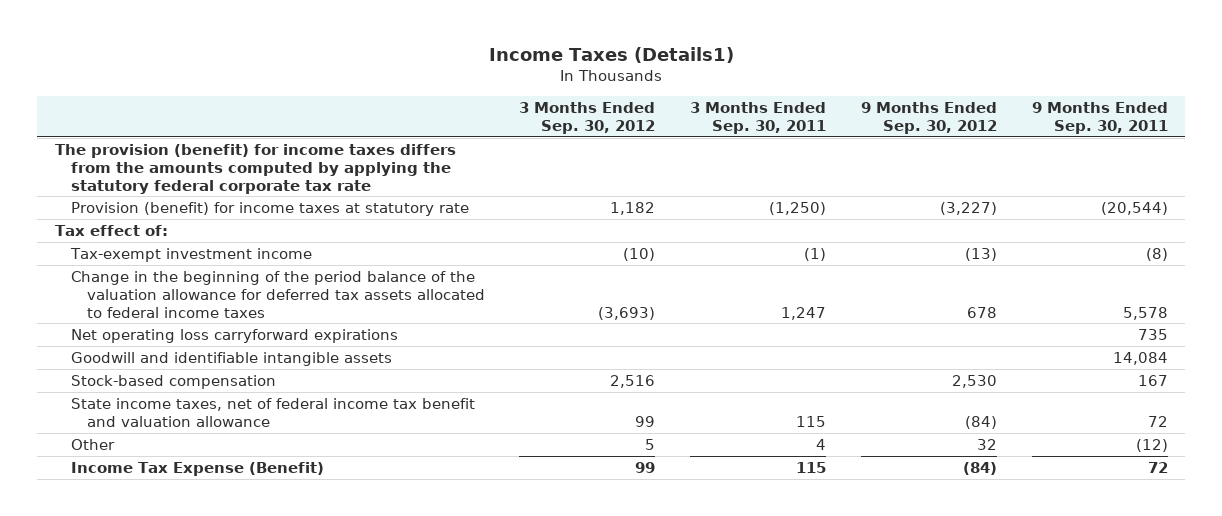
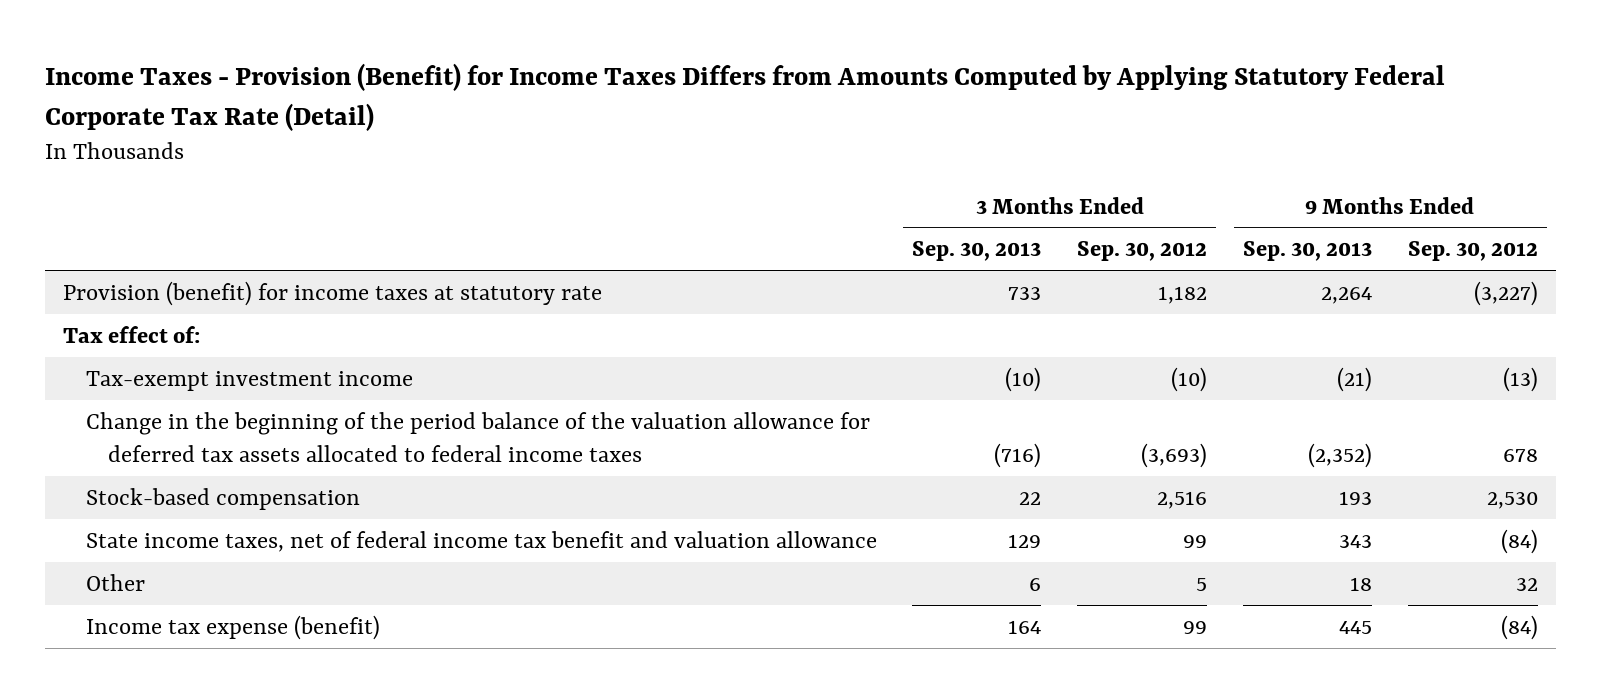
[489,46,735,63] Income Taxes (Details1) -> [45,62,1446,131] Income Taxes - Provision (Benefit) for Income Taxes Differs from Amounts Computed by Applying Statutory Federal Corporate Tax Rate (Detail)
[690,101,827,134] 3 Months Ended Sep. 30, 2011 -> none
[1031,101,1168,134] 9 Months Ended Sep. 30, 2011 -> none
none -> [912,241,1042,262] Sep. 30, 2013
none -> [1242,241,1372,262] Sep. 30, 2013
[54,143,456,194] The provision (benefit) for income taxes differs from the amounts computed by applying the statutory federal corporate tax rate -> none
[70,328,398,343] Net operating loss carryforward expirations -> none
[70,351,392,366] Goodwill and identifiable intangible assets -> none
[70,461,324,476] Income Tax Expense (Benefit) -> [85,614,380,640] Income tax expense (benefit)

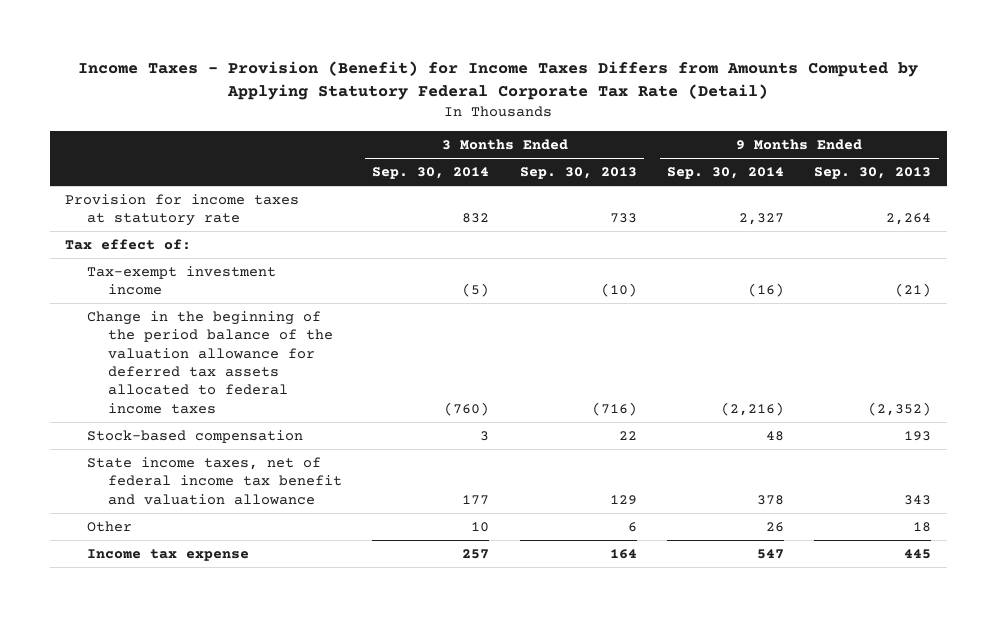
[1077,241,1208,262] Sep. 30, 2012 -> none
[1407,241,1538,262] Sep. 30, 2012 -> none
none -> [372,166,490,179] Sep. 30, 2014
none -> [667,166,785,179] Sep. 30, 2014
[62,280,602,306] Provision (benefit) for income taxes at statutory rate -> [65,193,300,227] Provision for income taxes at statutory rate
[85,614,380,640] Income tax expense (benefit) -> [86,548,249,561] Income tax expense

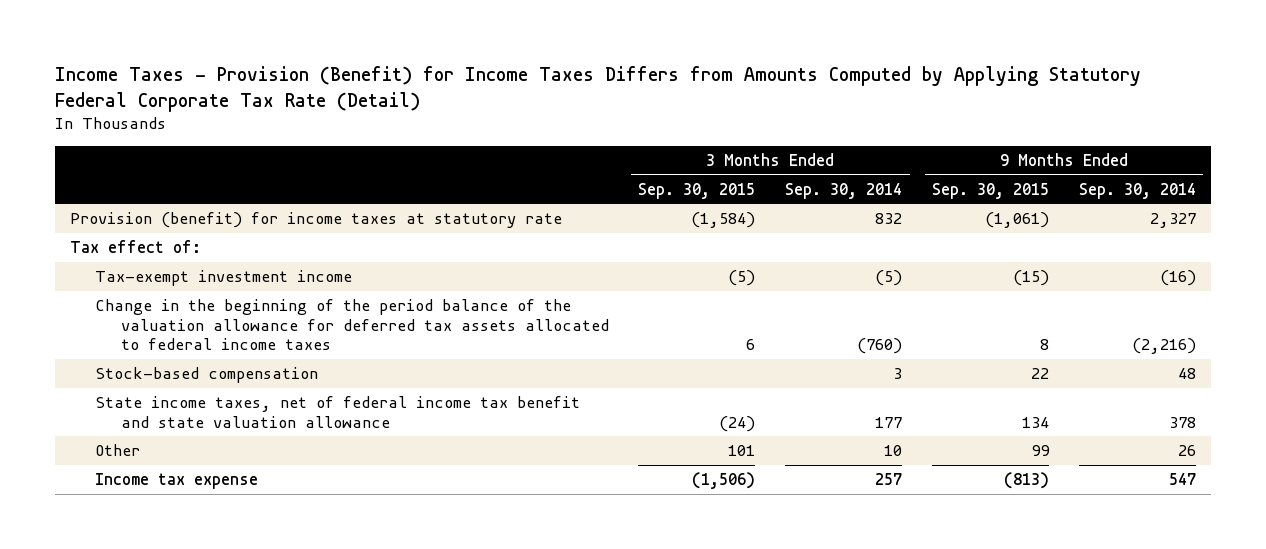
[519,166,637,179] Sep. 30, 2013 -> none
[814,166,932,179] Sep. 30, 2013 -> none
none -> [638,182,756,199] Sep. 30, 2015
none -> [932,182,1050,199] Sep. 30, 2015
[65,193,300,227] Provision for income taxes at statutory rate -> [69,212,562,229] Provision (benefit) for income taxes at statutory rate
[86,456,343,505] State income taxes, net of federal income tax benefit and valuation allowance -> [95,396,581,428] State income taxes, net of federal income tax benefit and state valuation allowance

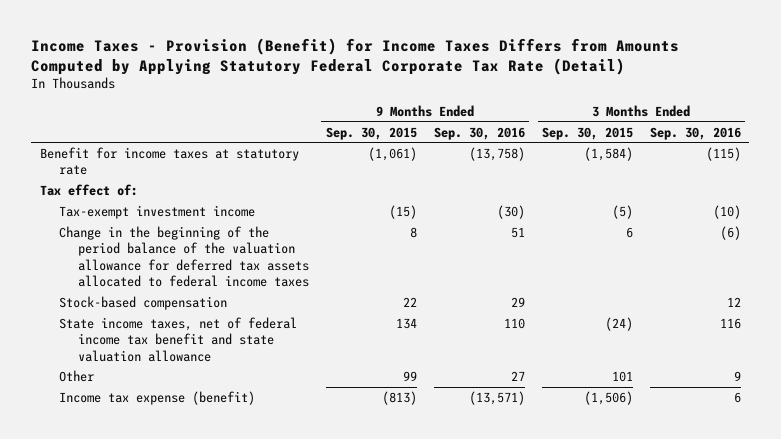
[785,182,903,199] Sep. 30, 2014 -> none
[1078,182,1196,199] Sep. 30, 2014 -> none
none -> [433,126,525,140] Sep. 30, 2016
none -> [649,126,741,140] Sep. 30, 2016
[69,212,562,229] Provision (benefit) for income taxes at statutory rate -> [39,146,299,176] Benefit for income taxes at statutory rate
[95,473,259,490] Income tax expense -> [58,390,255,405] Income tax expense (benefit)

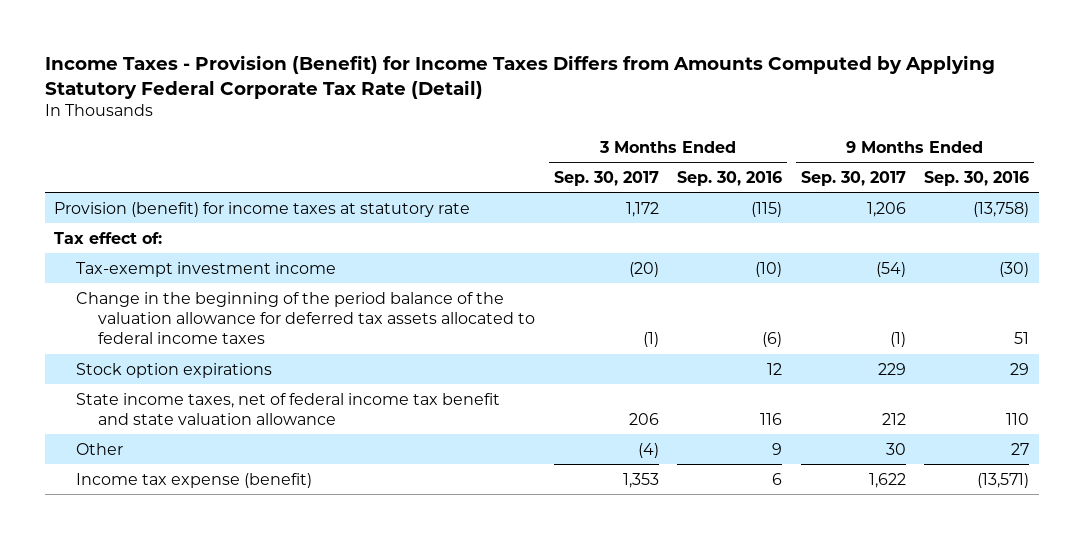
[325,126,417,140] Sep. 30, 2015 -> none
[541,126,633,140] Sep. 30, 2015 -> none
none -> [553,170,659,186] Sep. 30, 2017
none -> [800,170,906,186] Sep. 30, 2017
[39,146,299,176] Benefit for income taxes at statutory rate -> [54,201,471,217] Provision (benefit) for income taxes at statutory rate
[58,295,227,310] Stock-based compensation -> [76,362,273,378] Stock option expirations

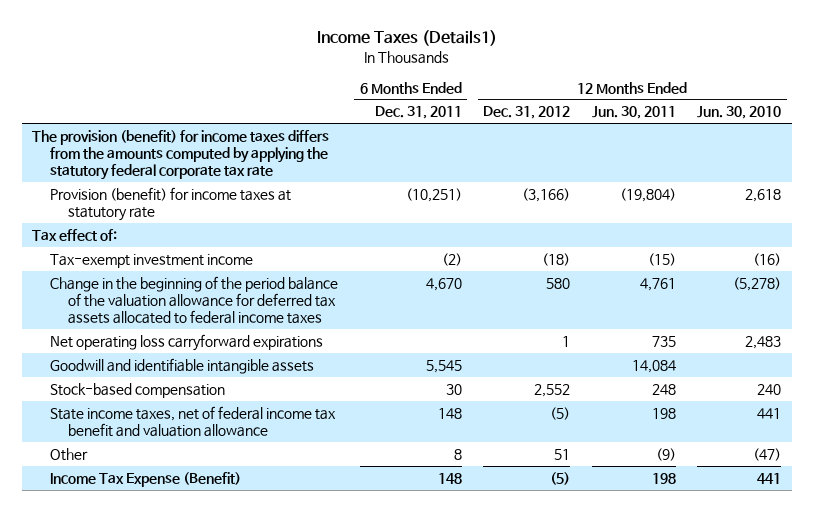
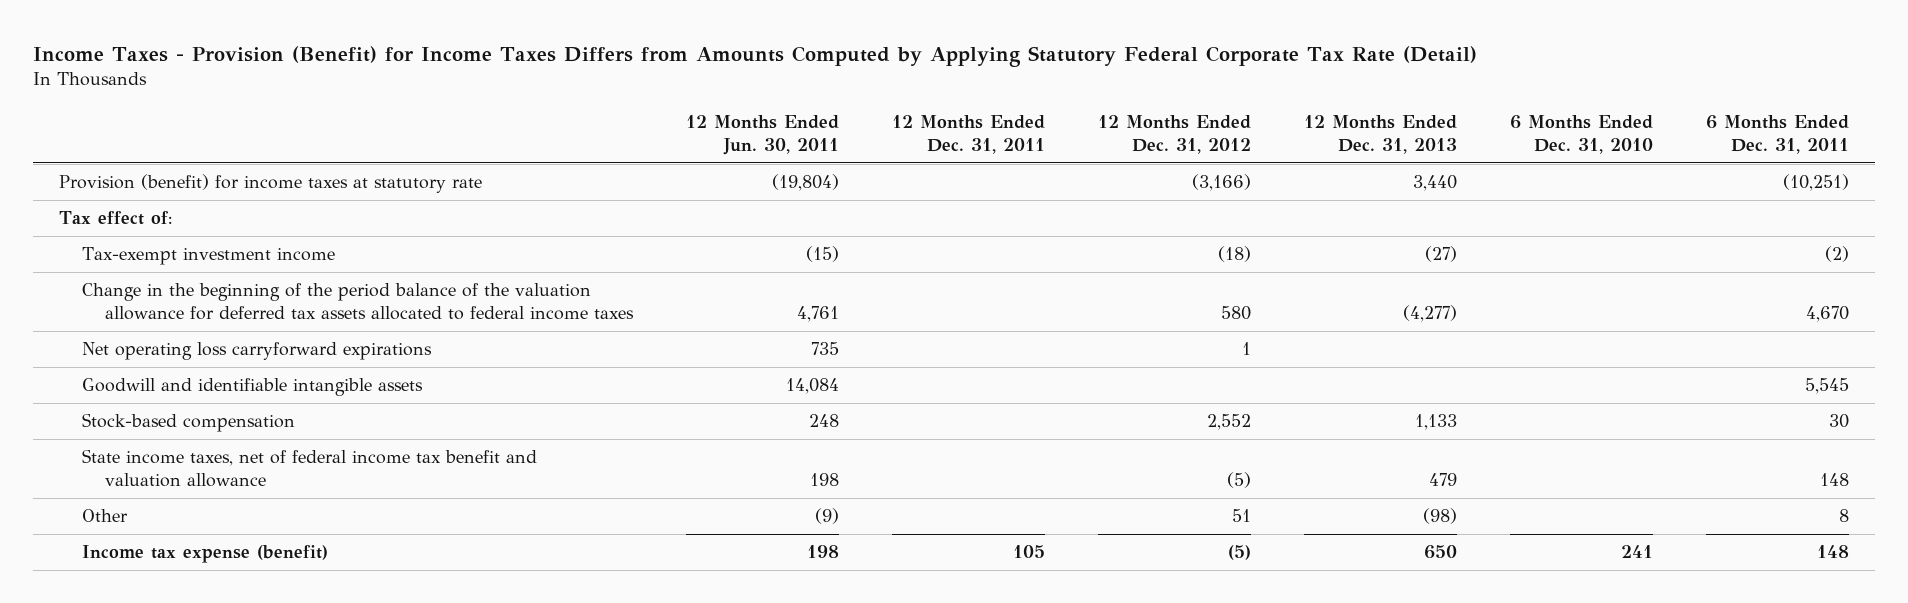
[316,30,497,47] Income Taxes (Details1) -> [33,45,1478,67] Income Taxes - Provision (Benefit) for Income Taxes Differs from Amounts Computed by Applying Statutory Federal Corporate Tax Rate (Detail)
[697,106,782,120] Jun. 30, 2010 -> none
none -> [892,114,1046,154] 12 Months Ended Dec. 31, 2011
none -> [1303,114,1457,154] 12 Months Ended Dec. 31, 2013
none -> [1509,114,1653,154] 6 Months Ended Dec. 31, 2010
[32,129,330,180] The provision (benefit) for income taxes differs from the amounts computed by applying the statutory federal corporate tax rate -> none
[49,471,241,487] Income Tax Expense (Benefit) -> [82,545,329,564] Income tax expense (benefit)

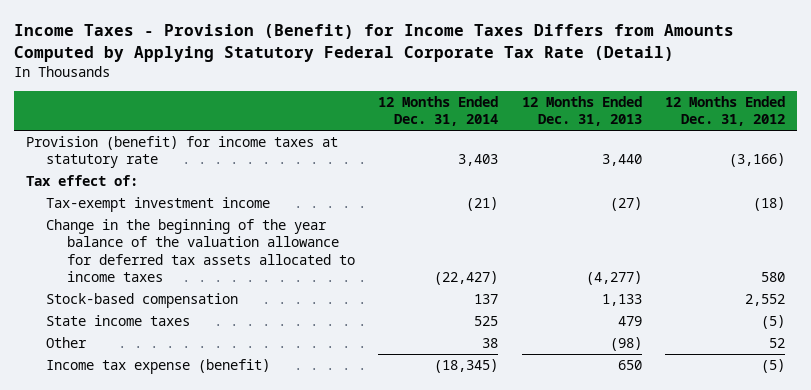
[686,114,840,155] 12 Months Ended Jun. 30, 2011 -> none
[892,114,1046,154] 12 Months Ended Dec. 31, 2011 -> none
[1509,114,1653,154] 6 Months Ended Dec. 31, 2010 -> none
[1705,114,1849,154] 6 Months Ended Dec. 31, 2011 -> none
none -> [378,96,499,127] 12 Months Ended Dec. 31, 2014
[82,342,433,361] Net operating loss carryforward expirations -> none
[82,378,424,397] Goodwill and identifiable intangible assets -> none
[82,283,635,321] Change in the beginning of the period balance of the valuation allowance for deferred tax assets allocated to federal income taxes -> [46,218,355,282] Change in the beginning of the year balance of the valuation allowance for deferred tax assets allocated to income taxes
[82,449,538,488] State income taxes, net of federal income tax benefit and valuation allowance -> [46,314,191,326] State income taxes
[1232,509,1252,523] 51 -> [769,337,786,348] 52

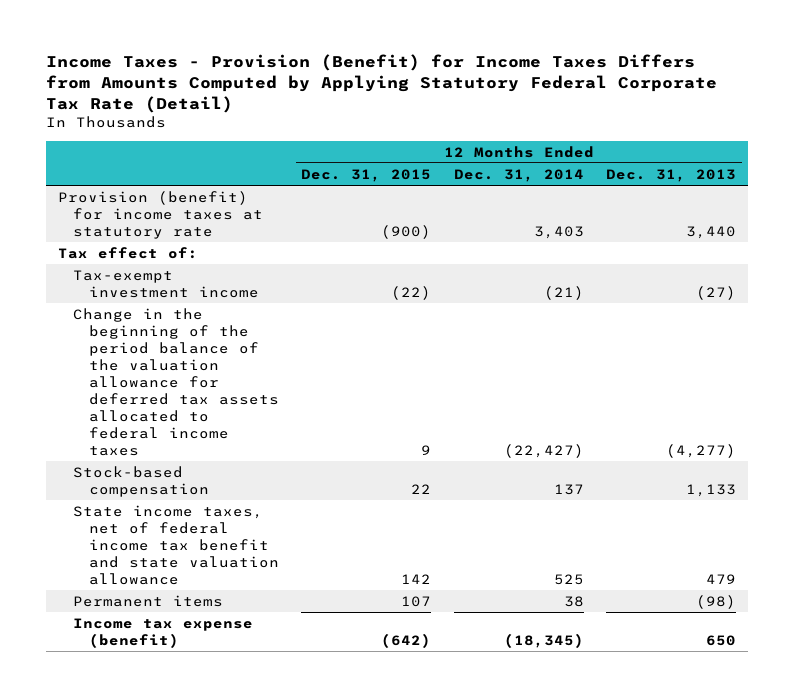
[665,96,786,127] 12 Months Ended Dec. 31, 2012 -> none
none -> [301,168,432,182] Dec. 31, 2015
[46,218,355,282] Change in the beginning of the year balance of the valuation allowance for deferred tax assets allocated to income taxes -> [73,307,279,456] Change in the beginning of the period balance of the valuation allowance for deferred tax assets allocated to federal income taxes
[46,314,191,326] State income taxes -> [73,504,279,585] State income taxes, net of federal income tax benefit and state valuation allowance
[46,336,88,348] Other -> [73,594,224,607] Permanent items

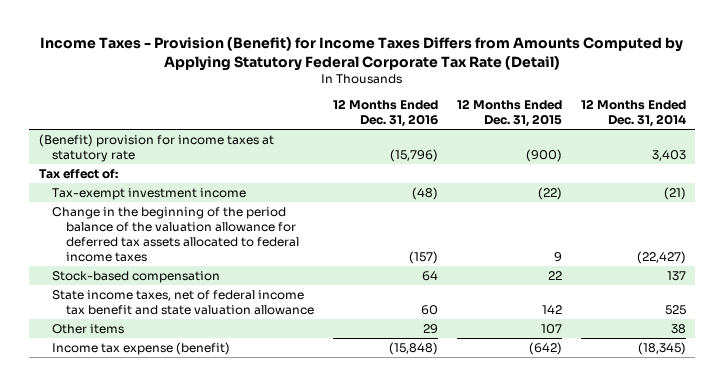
[606,168,737,182] Dec. 31, 2013 -> none
none -> [332,98,438,127] 12 Months Ended Dec. 31, 2016
[57,190,264,239] Provision (benefit) for income taxes at statutory rate -> [38,134,274,162] (Benefit) provision for income taxes at statutory rate
[73,594,224,607] Permanent items -> [52,324,125,335] Other items

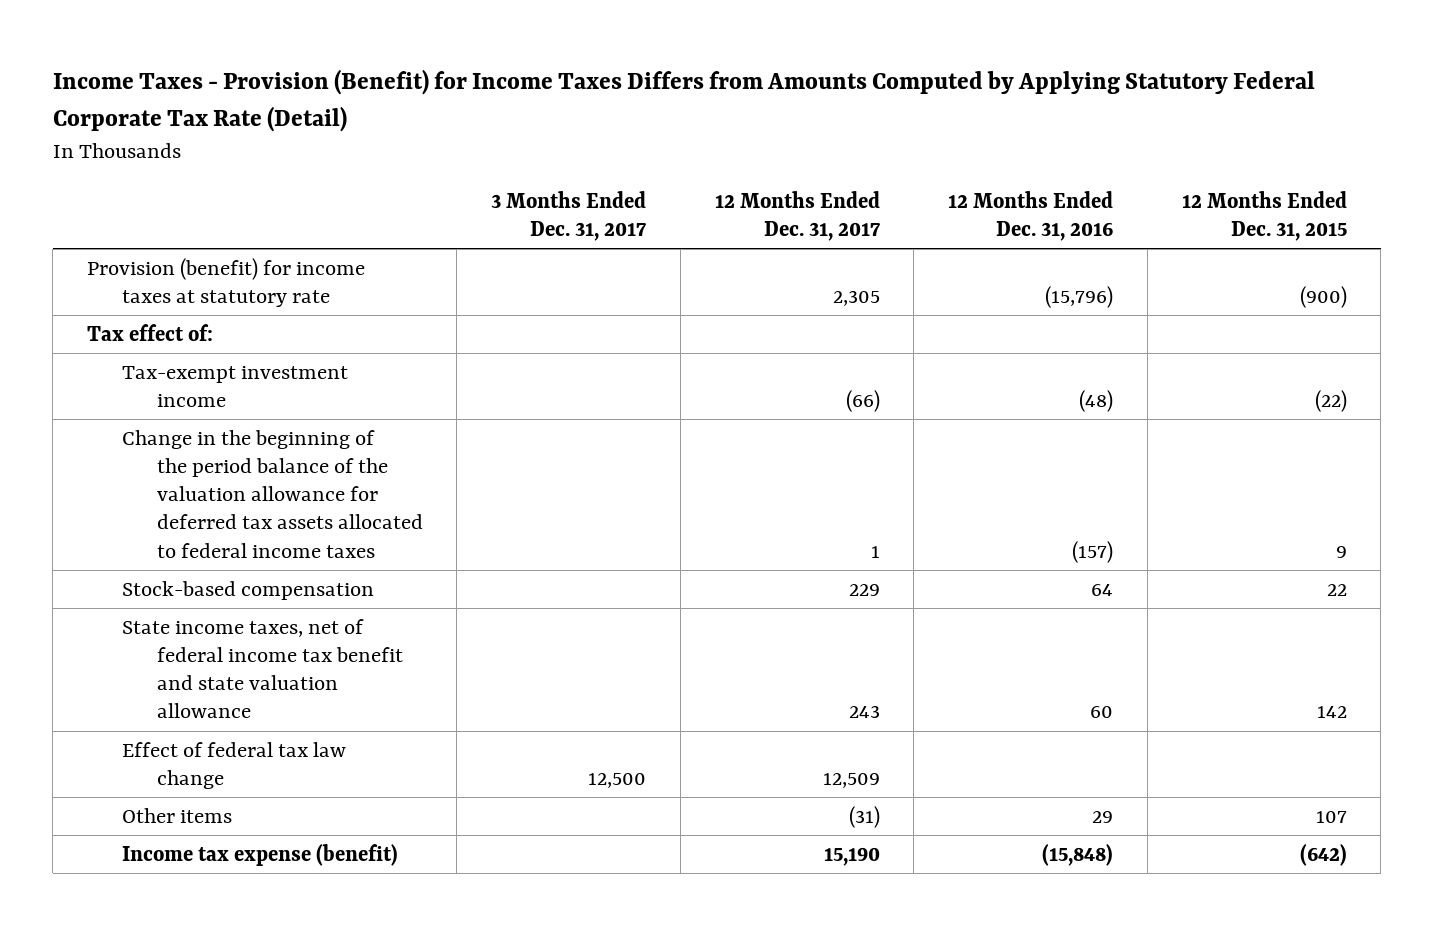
[580,98,686,127] 12 Months Ended Dec. 31, 2014 -> none
none -> [491,190,647,241] 3 Months Ended Dec. 31, 2017
none -> [714,190,880,241] 12 Months Ended Dec. 31, 2017
[38,134,274,162] (Benefit) provision for income taxes at statutory rate -> [86,257,365,307] Provision (benefit) for income taxes at statutory rate
none -> [121,741,346,789] Effect of federal tax law change

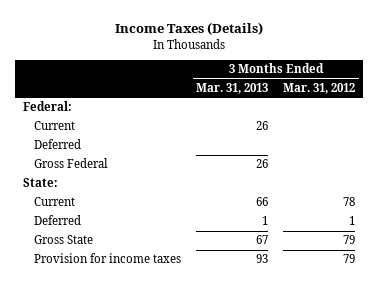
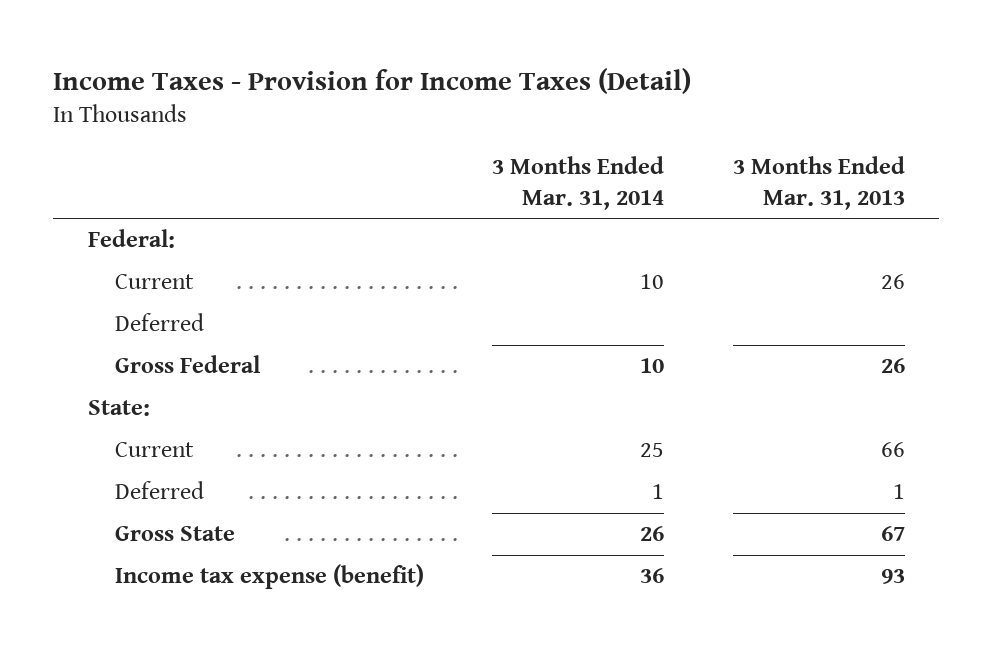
[115,22,264,36] Income Taxes (Details) -> [53,68,692,95] Income Taxes - Provision for Income Taxes (Detail)
[283,83,356,95] Mar. 31, 2012 -> none
none -> [492,156,665,210] 3 Months Ended Mar. 31, 2014
[34,253,182,264] Provision for income taxes -> [114,564,424,590] Income tax expense (benefit)

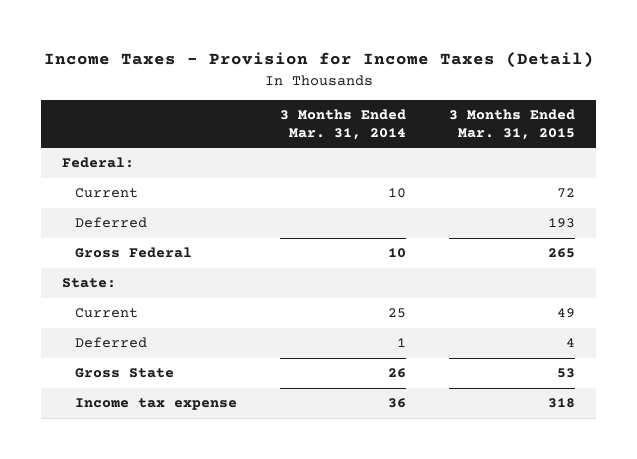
[733,156,906,210] 3 Months Ended Mar. 31, 2013 -> none
none -> [448,108,575,140] 3 Months Ended Mar. 31, 2015
[114,564,424,590] Income tax expense (benefit) -> [75,398,238,411] Income tax expense

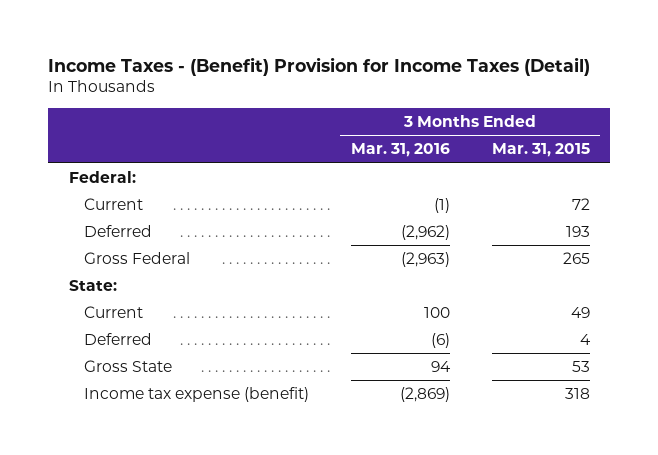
[43,52,594,69] Income Taxes - Provision for Income Taxes (Detail) -> [47,56,590,76] Income Taxes - (Benefit) Provision for Income Taxes (Detail)
[280,108,407,140] 3 Months Ended Mar. 31, 2014 -> none
none -> [350,143,450,158] Mar. 31, 2016
[75,398,238,411] Income tax expense -> [84,387,310,403] Income tax expense (benefit)

